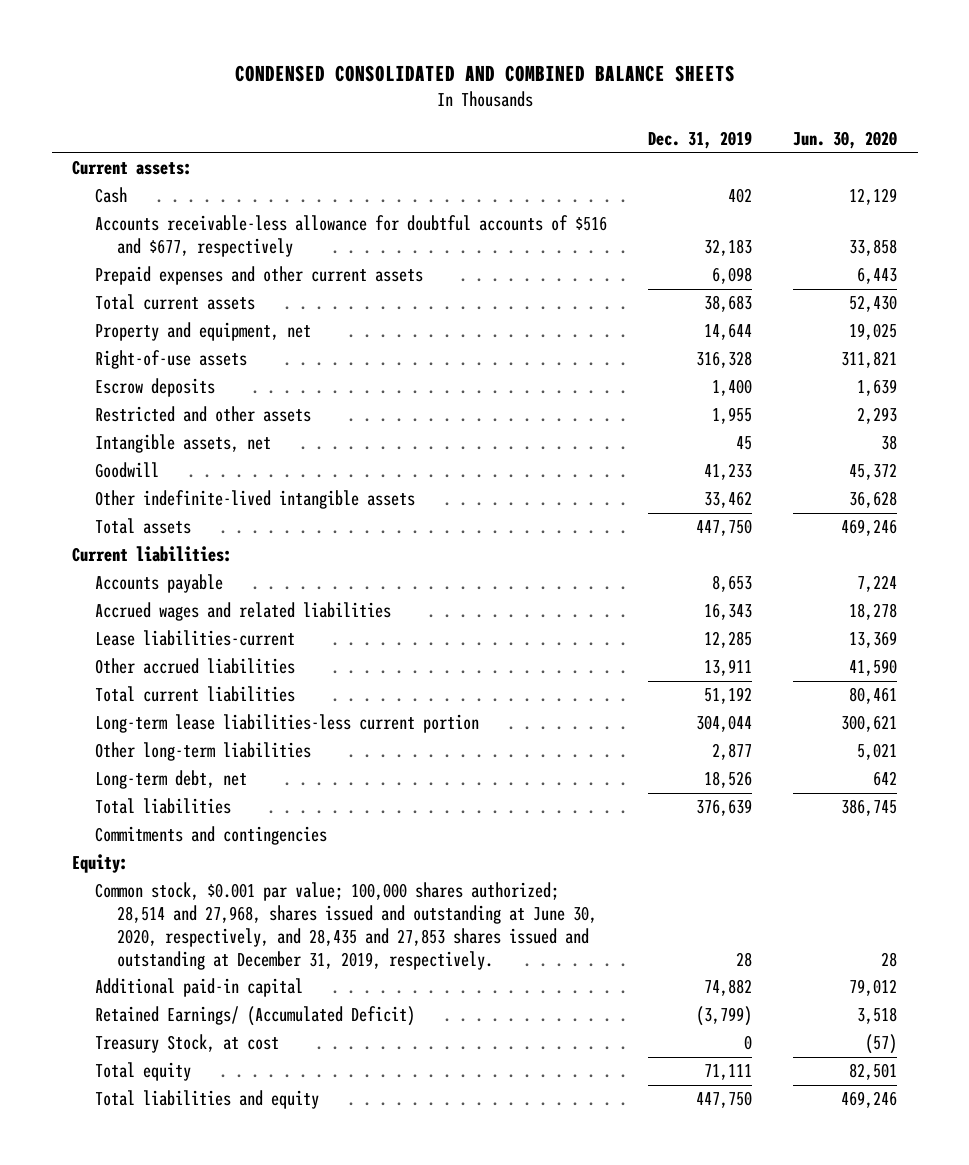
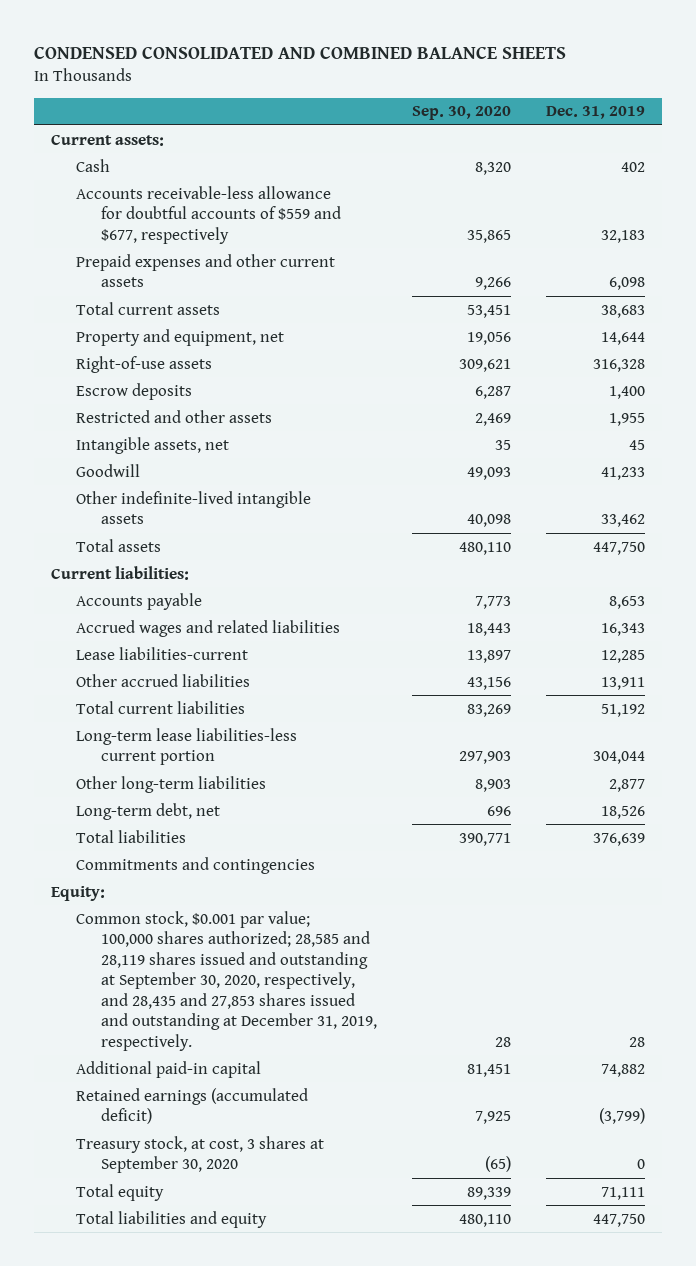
[793,131,898,150] Jun. 30, 2020 -> none
none -> [411,106,511,121] Sep. 30, 2020
[94,215,607,258] Accounts receivable-less allowance for doubtful accounts of $516 and $677, respectively -> [76,185,341,244] Accounts receivable-less allowance for doubtful accounts of $559 and $677, respectively
[94,882,598,971] Common stock, $0.001 par value; 100,000 shares authorized; 28,514 and 27,968, shares issued and outstanding at June 30, 2020, respectively, and 28,435 and 27,853 shares issued and outstanding at December 31, 2019, respectively. -> [76,910,377,1051] Common stock, $0.001 par value; 100,000 shares authorized; 28,585 and 28,119 shares issued and outstanding at September 30, 2020, respectively, and 28,435 and 27,853 shares issued and outstanding at December 31, 2019, respectively.
[94,1006,415,1027] Retained Earnings/ (Accumulated Deficit) -> [76,1087,309,1125] Retained earnings (accumulated deficit)
[94,1034,279,1054] Treasury Stock, at cost -> [76,1135,325,1174] Treasury stock, at cost, 3 shares at September 30, 2020

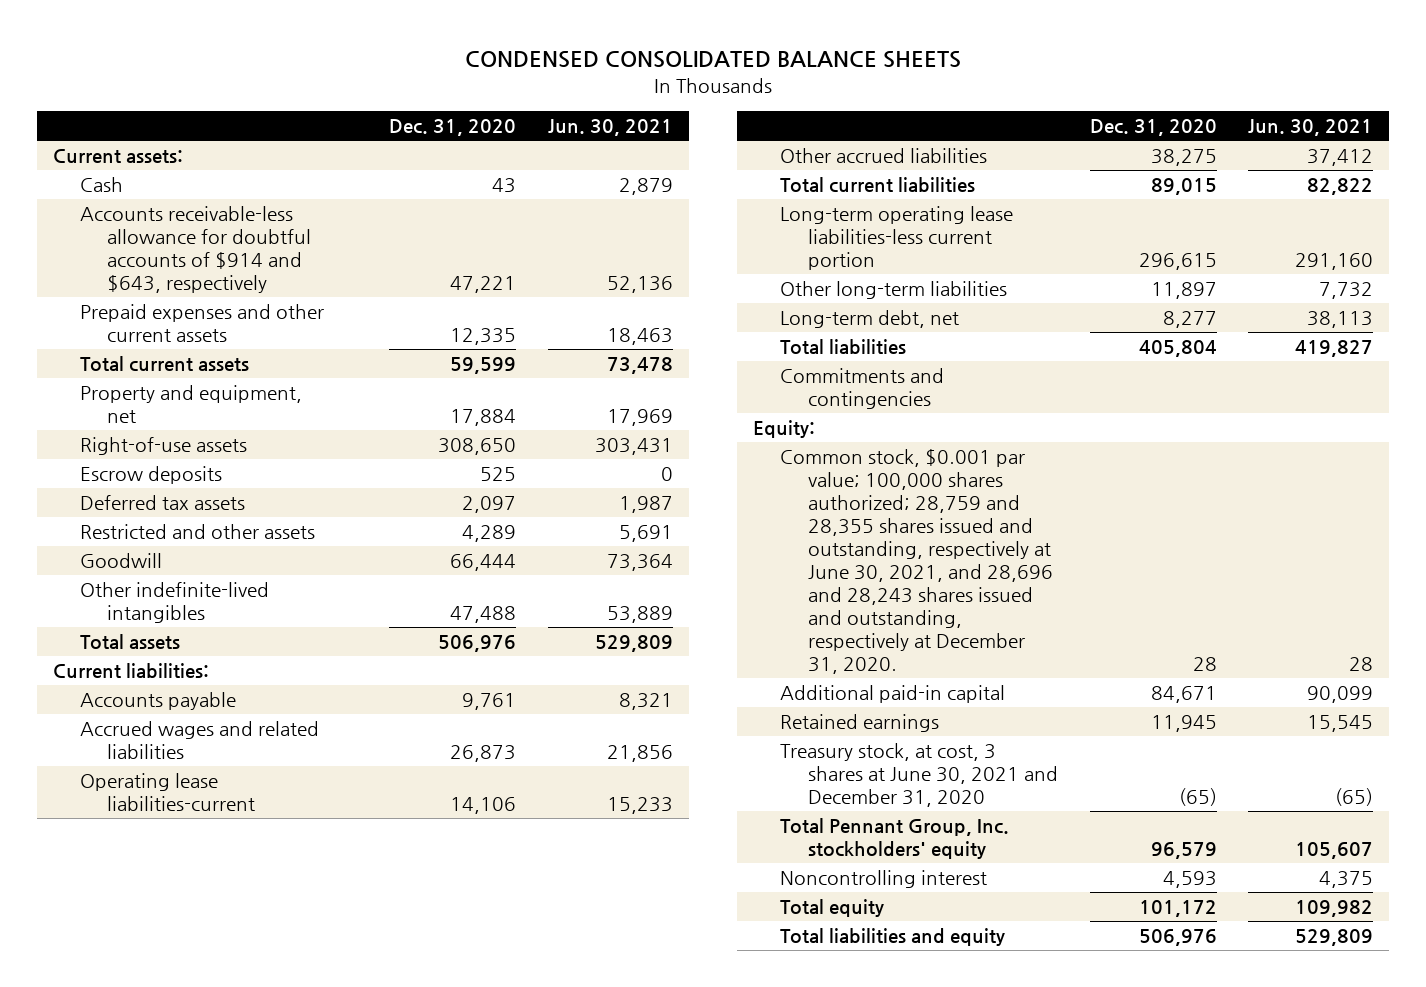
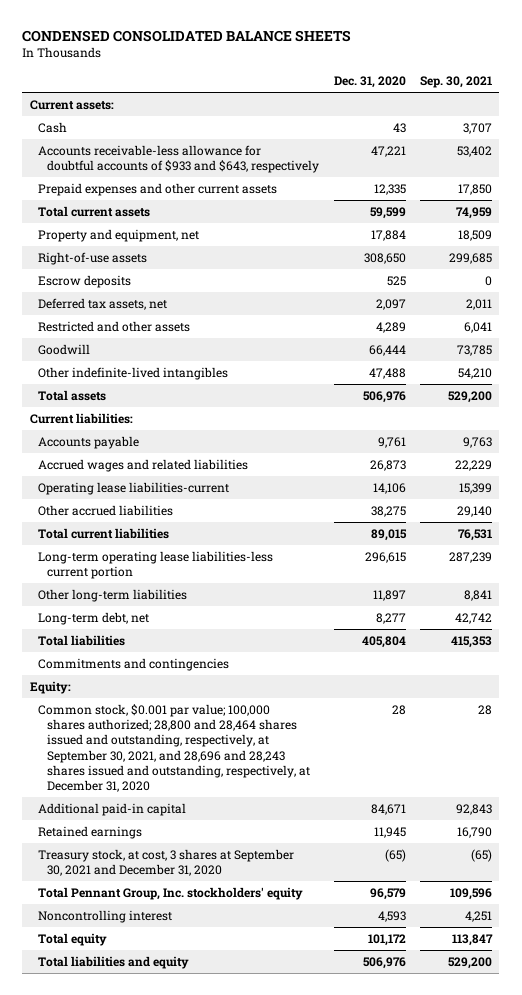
[548,119,674,137] Jun. 30, 2021 -> none
none -> [419,76,492,89] Sep. 30, 2021
[79,206,312,294] Accounts receivable-less allowance for doubtful accounts of $914 and $643, respectively -> [38,144,320,173] Accounts receivable-less allowance for doubtful accounts of $933 and $643, respectively
[79,495,245,511] Deferred tax assets -> [38,297,168,310] Deferred tax assets, net
[780,449,1053,675] Common stock, $0.001 par value; 100,000 shares authorized; 28,759 and 28,355 shares issued and outstanding, respectively at June 30, 2021, and 28,696 and 28,243 shares issued and outstanding, respectively at December 31, 2020. -> [38,703,311,793] Common stock, $0.001 par value; 100,000 shares authorized; 28,800 and 28,464 shares issued and outstanding, respectively, at September 30, 2021, and 28,696 and 28,243 shares issued and outstanding, respectively, at December 31, 2020
[780,743,1058,808] Treasury stock, at cost, 3 shares at June 30, 2021 and December 31, 2020 -> [38,848,295,876] Treasury stock, at cost, 3 shares at September 30, 2021 and December 31, 2020

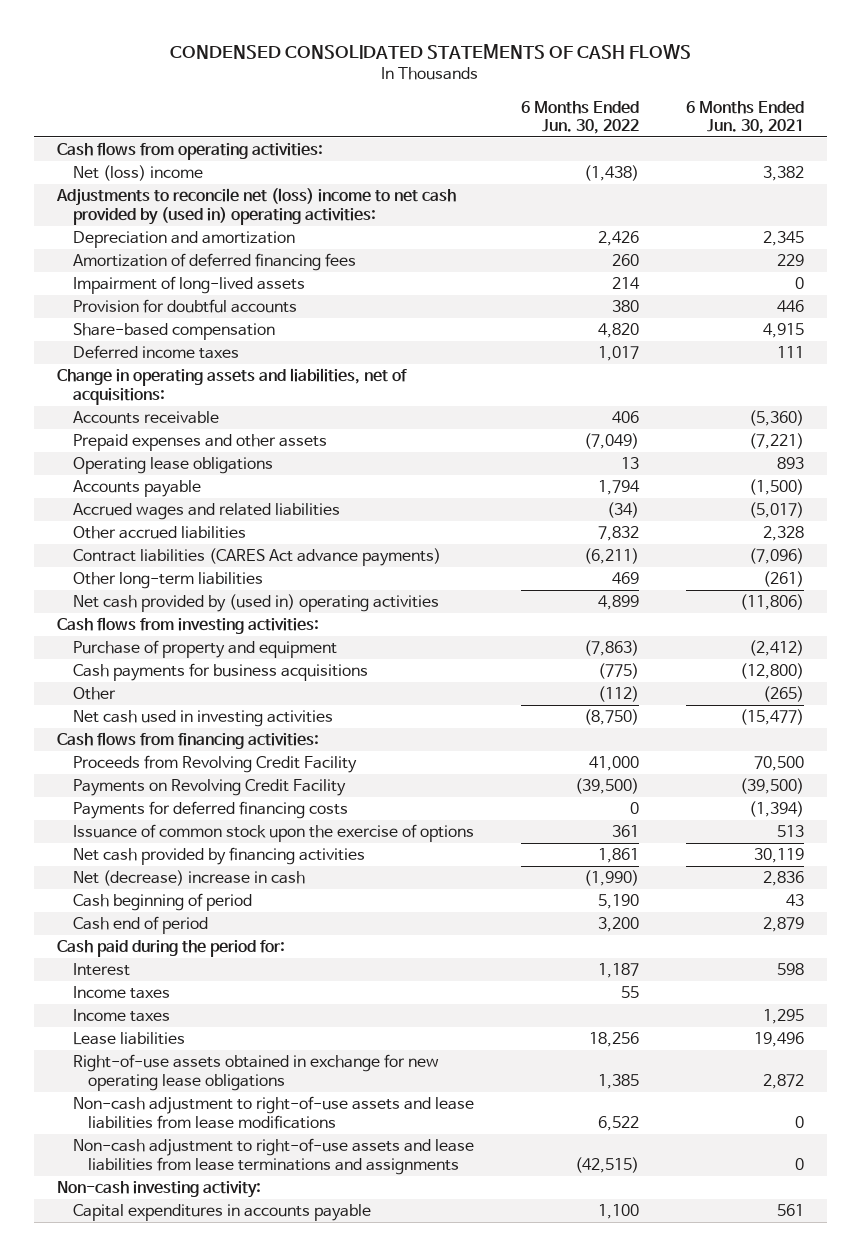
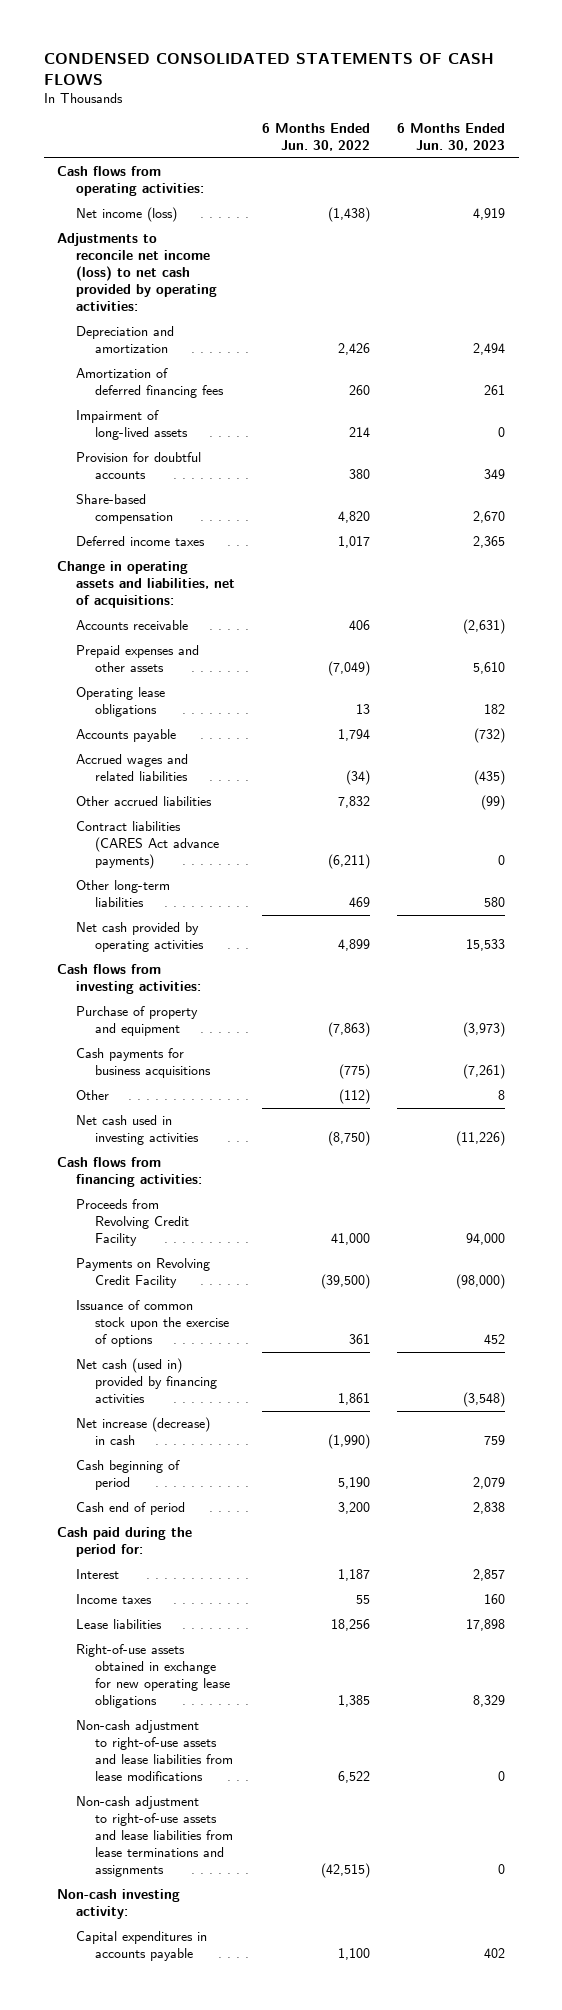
[685,100,804,134] 6 Months Ended Jun. 30, 2021 -> none
none -> [397,122,506,151] 6 Months Ended Jun. 30, 2023
[72,165,203,182] Net (loss) income -> [76,206,178,222] Net income (loss)
[56,188,457,225] Adjustments to reconcile net (loss) income to net cash provided by (used in) operating activities: -> [57,232,218,311] Adjustments to reconcile net income (loss) to net cash provided by operating activities:
[72,594,439,613] Net cash provided by (used in) operating activities -> [76,921,205,952] Net cash provided by operating activities
[72,801,348,820] Payments for deferred financing costs -> none
[72,847,365,866] Net cash provided by financing activities -> [76,1357,218,1403] Net cash (used in) provided by financing activities
[72,870,305,887] Net (decrease) increase in cash -> [76,1416,211,1445] Net increase (decrease) in cash
[72,1009,170,1023] Income taxes -> none

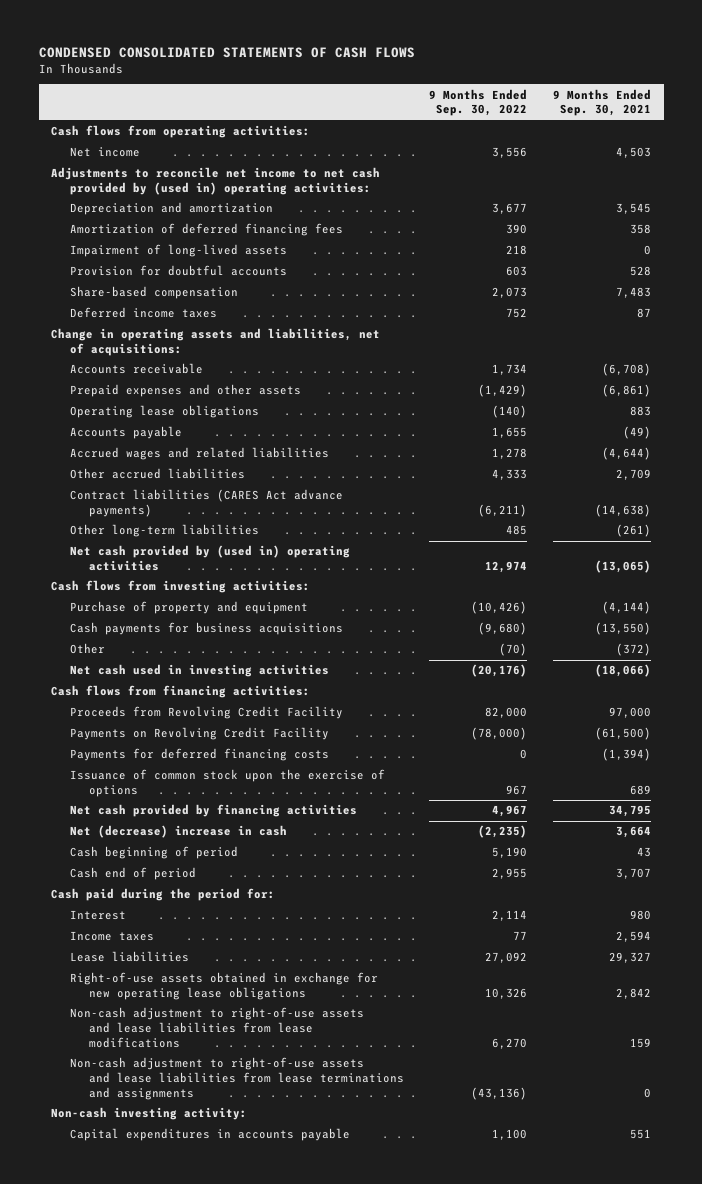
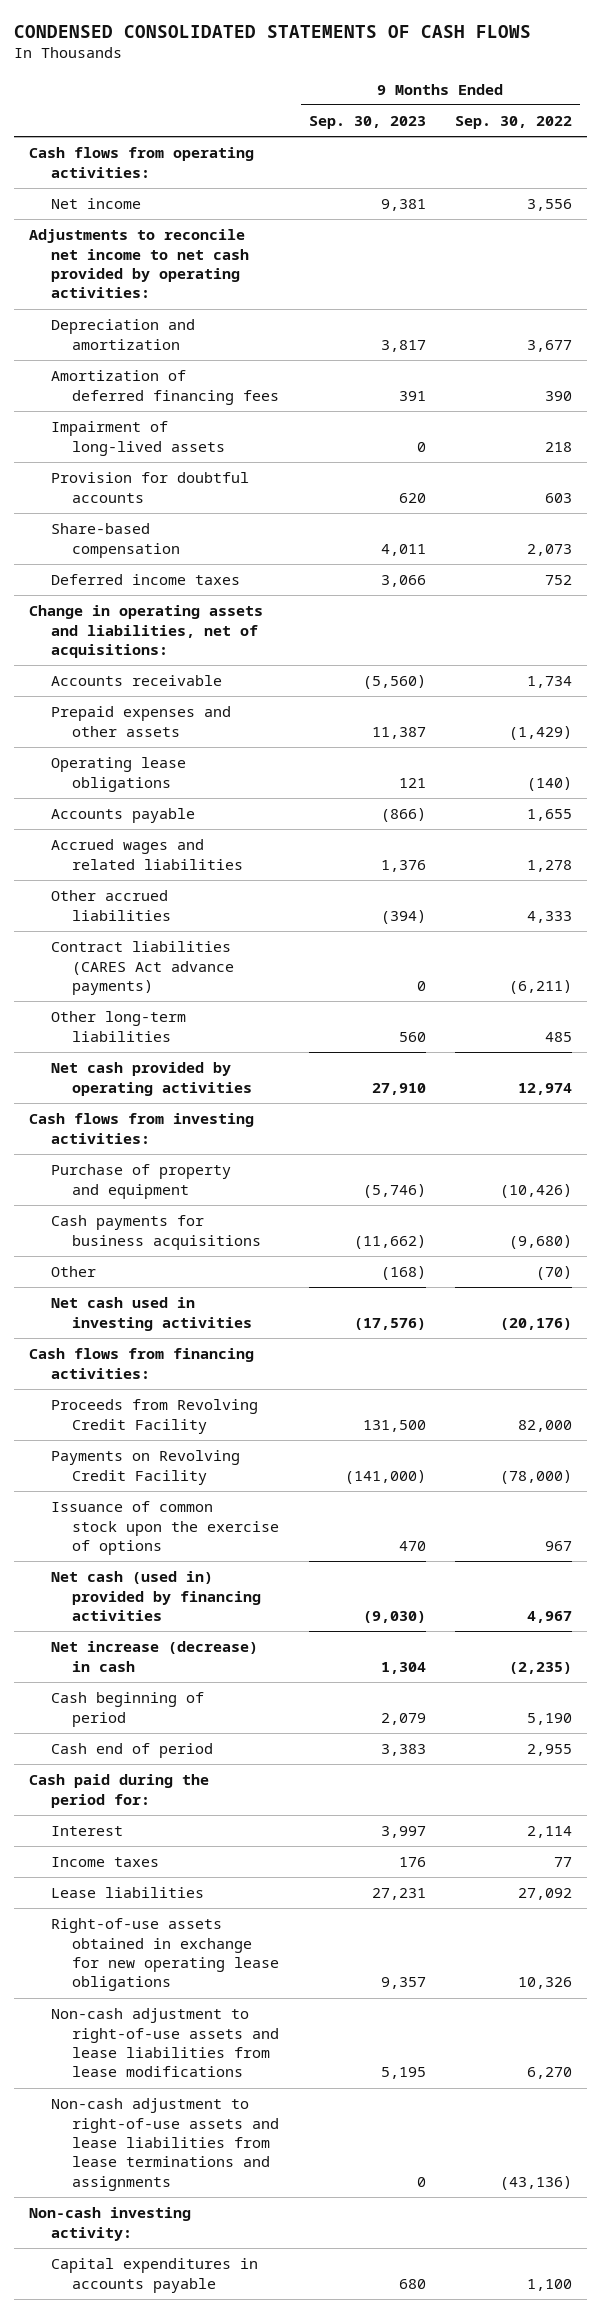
[552,88,651,117] 9 Months Ended Sep. 30, 2021 -> none
none -> [308,116,426,130] Sep. 30, 2023
[51,167,381,196] Adjustments to reconcile net income to net cash provided by (used in) operating activities: -> [29,229,249,299] Adjustments to reconcile net income to net cash provided by operating activities:
[70,545,351,572] Net cash provided by (used in) operating activities -> [50,1062,252,1096] Net cash provided by operating activities
[70,748,330,762] Payments for deferred financing costs -> none
[70,804,358,818] Net cash provided by financing activities -> [50,1571,261,1621] Net cash (used in) provided by financing activities
[70,825,288,839] Net (decrease) increase in cash -> [50,1641,258,1672] Net increase (decrease) in cash

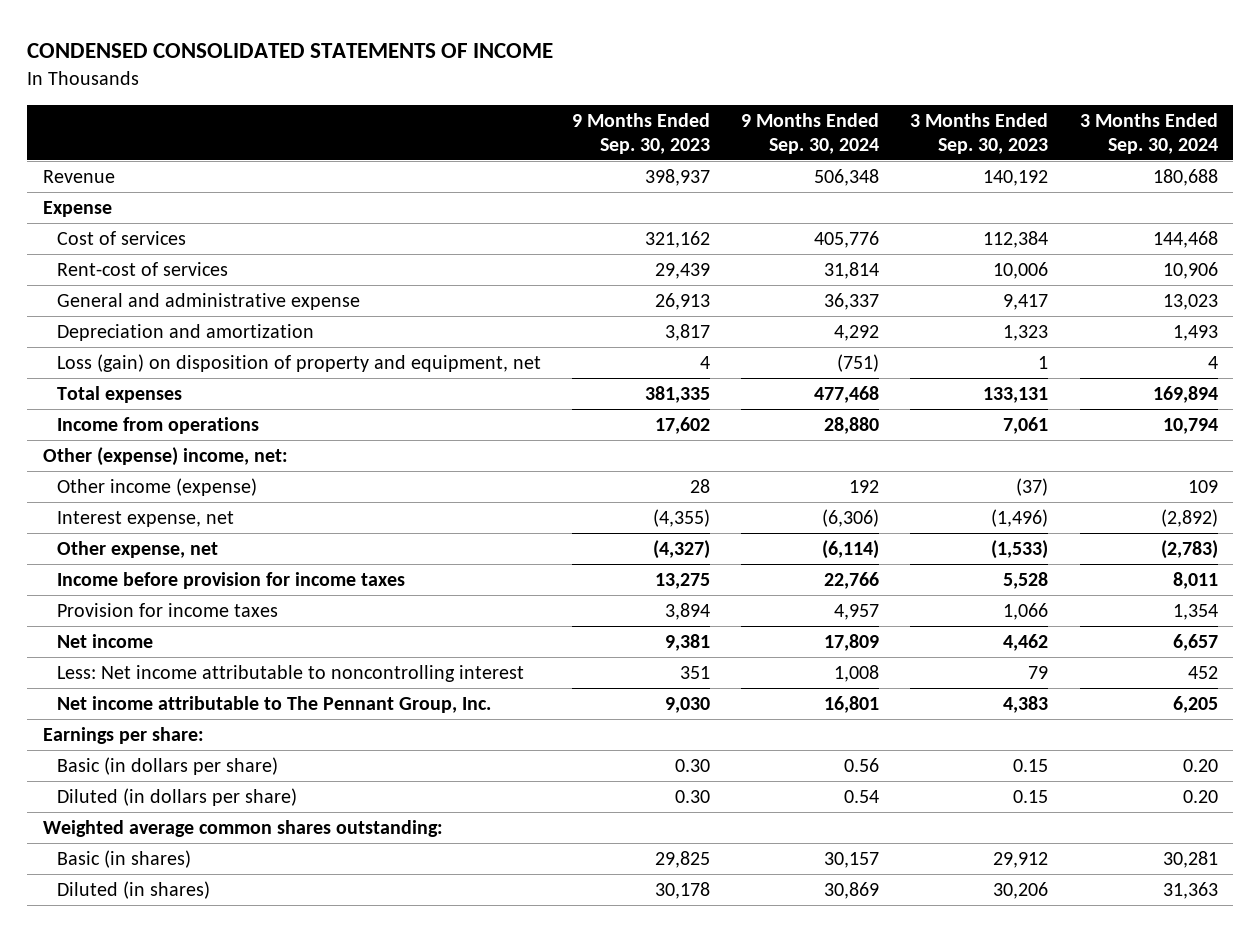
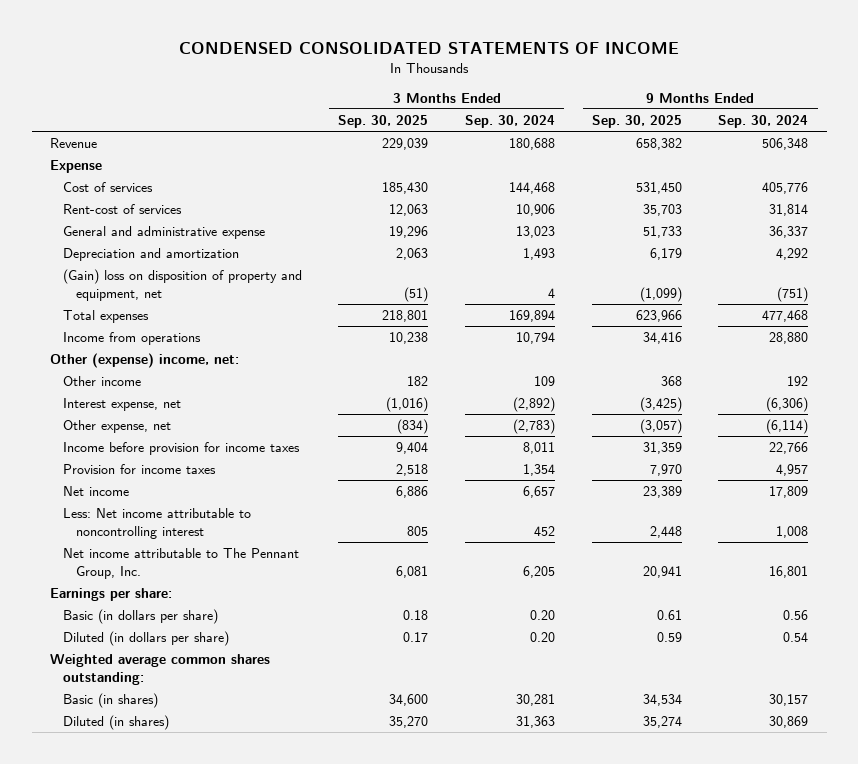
[572,113,711,154] 9 Months Ended Sep. 30, 2023 -> none
[910,113,1049,154] 3 Months Ended Sep. 30, 2023 -> none
none -> [338,115,429,129] Sep. 30, 2025
none -> [591,115,682,129] Sep. 30, 2025
[56,353,541,372] Loss (gain) on disposition of property and equipment, net -> [62,269,302,301] (Gain) loss on disposition of property and equipment, net
[56,477,257,496] Other income (expense) -> [62,376,141,387] Other income

